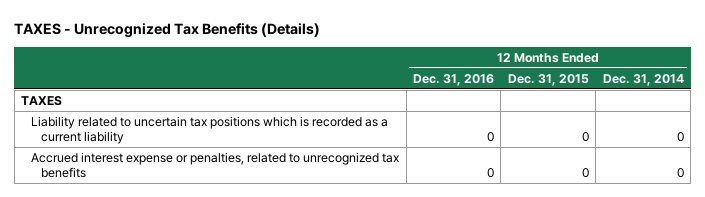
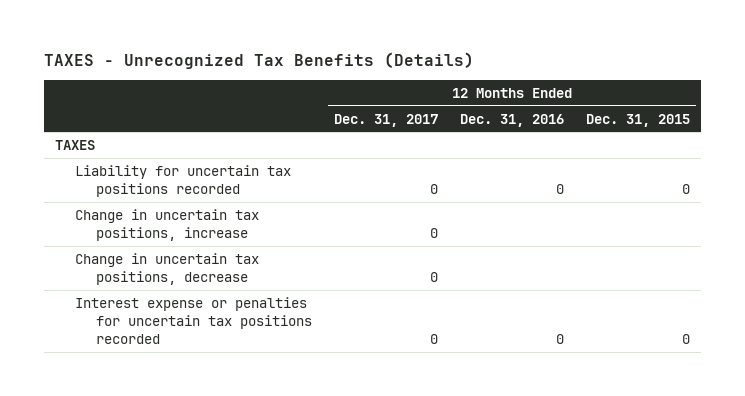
[602,73,684,86] Dec. 31, 2014 -> none
none -> [333,113,438,127] Dec. 31, 2017
[31,116,389,144] Liability related to uncertain tax positions which is recorded as a current liability -> [75,165,292,198] Liability for uncertain tax positions recorded
none -> [75,209,260,242] Change in uncertain tax positions, increase
none -> [75,253,260,286] Change in uncertain tax positions, decrease
[31,152,400,178] Accrued interest expense or penalties, related to unrecognized tax benefits -> [75,297,312,345] Interest expense or penalties for uncertain tax positions recorded

